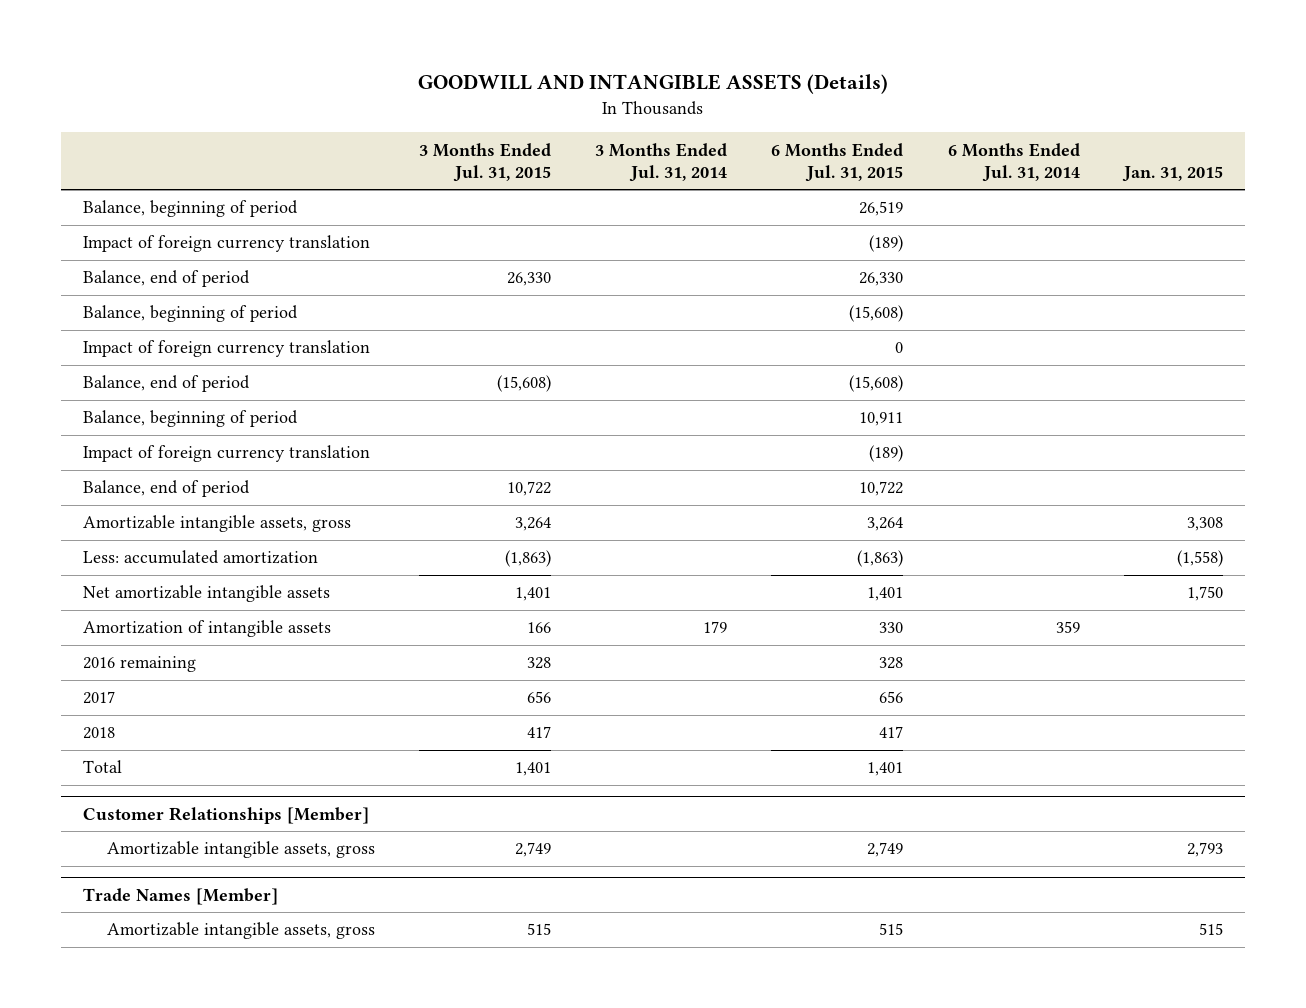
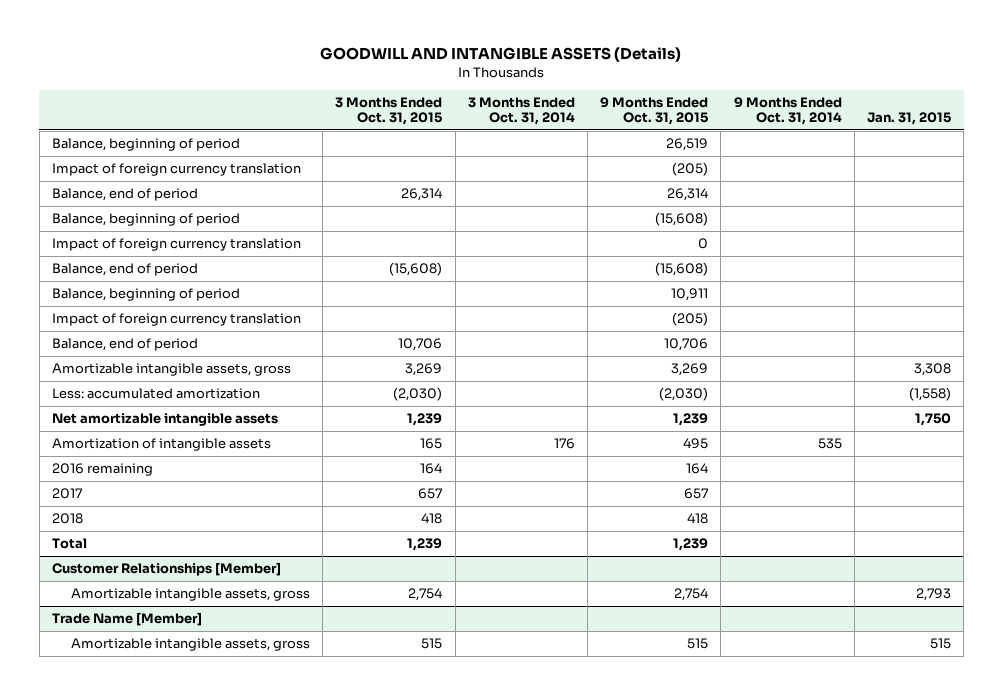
[418,142,551,182] 3 Months Ended Jul. 31, 2015 -> none
[595,142,728,182] 3 Months Ended Jul. 31, 2014 -> none
[771,142,904,182] 6 Months Ended Jul. 31, 2015 -> none
[947,142,1080,182] 6 Months Ended Jul. 31, 2014 -> none
none -> [335,96,443,125] 3 Months Ended Oct. 31, 2015
none -> [467,96,575,125] 3 Months Ended Oct. 31, 2014
none -> [600,96,709,125] 9 Months Ended Oct. 31, 2015
none -> [733,96,842,125] 9 Months Ended Oct. 31, 2014
[83,887,279,905] Trade Names [Member] -> [51,612,202,627] Trade Name [Member]

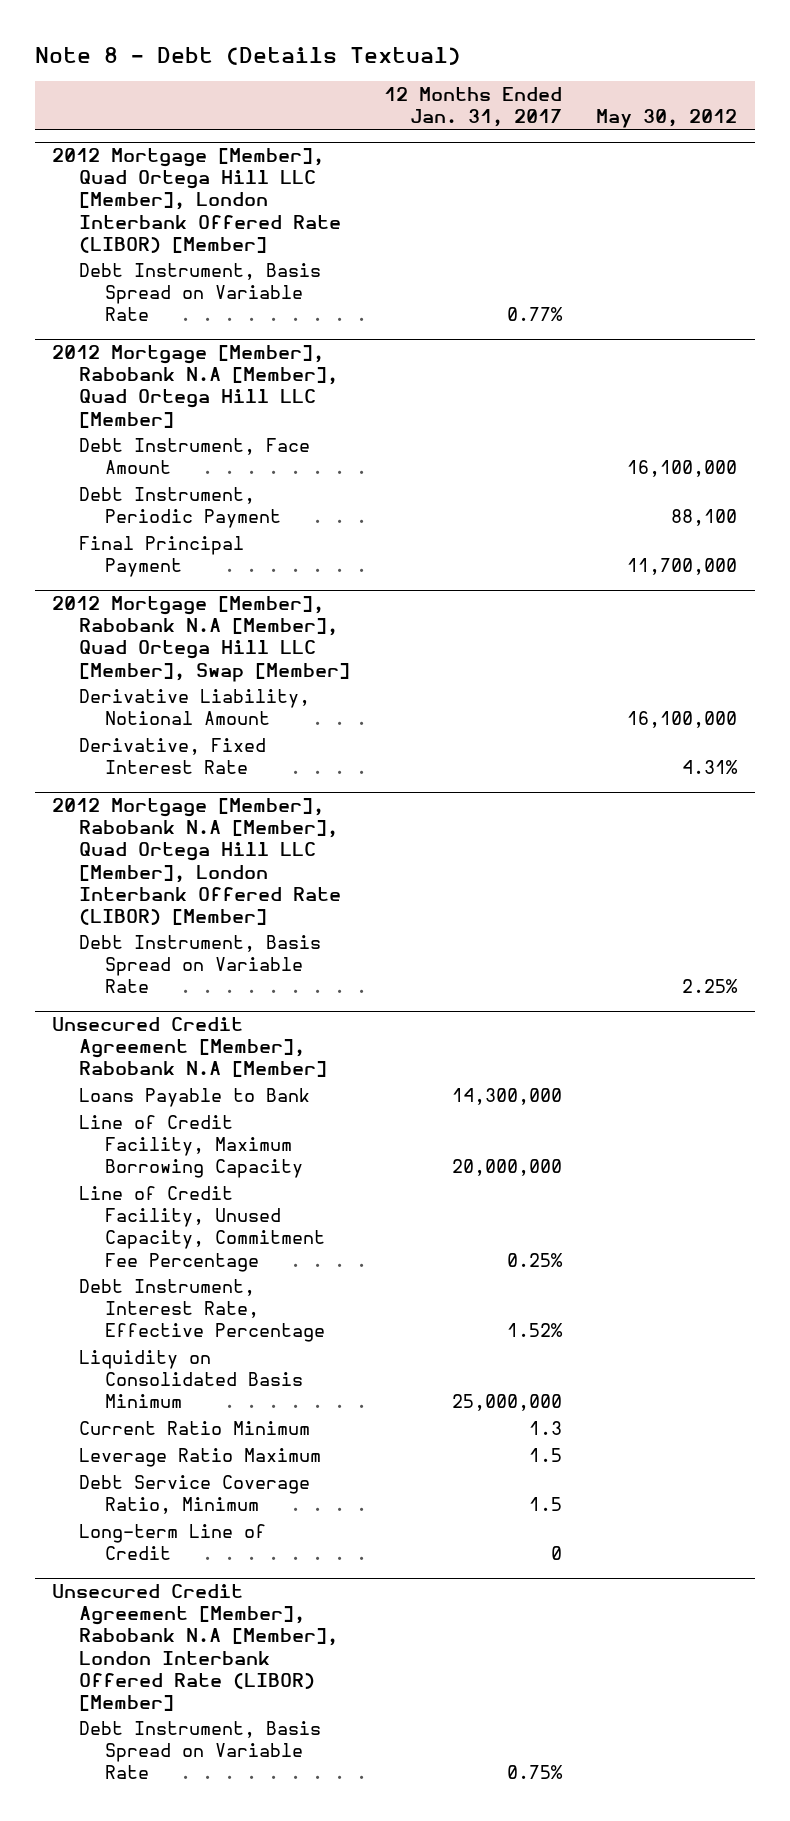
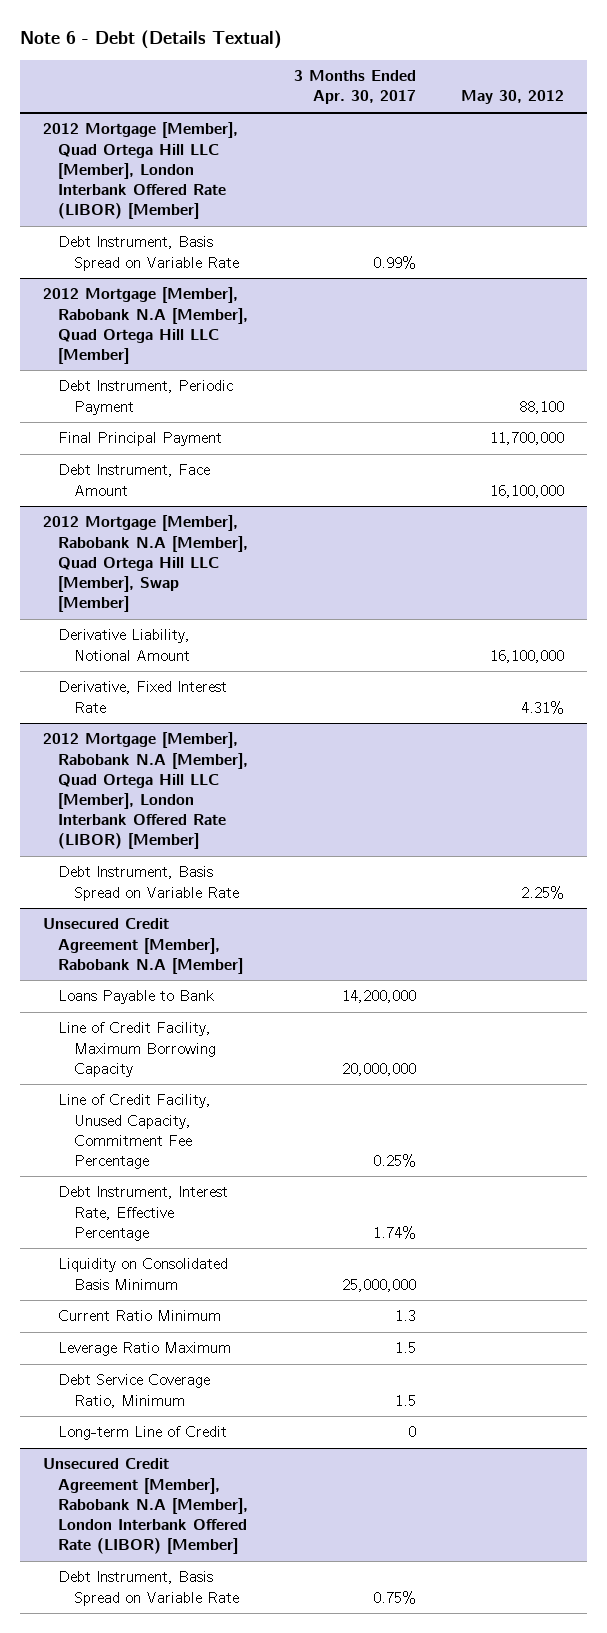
[35,46,462,65] Note 8 - Debt (Details Textual) -> [19,30,282,50] Note 6 - Debt (Details Textual)
[383,87,562,128] 12 Months Ended Jan. 31, 2017 -> none
none -> [293,70,416,105] 3 Months Ended Apr. 30, 2017
[78,438,310,475] Debt Instrument, Face Amount -> [58,464,211,496] Debt Instrument, Face Amount

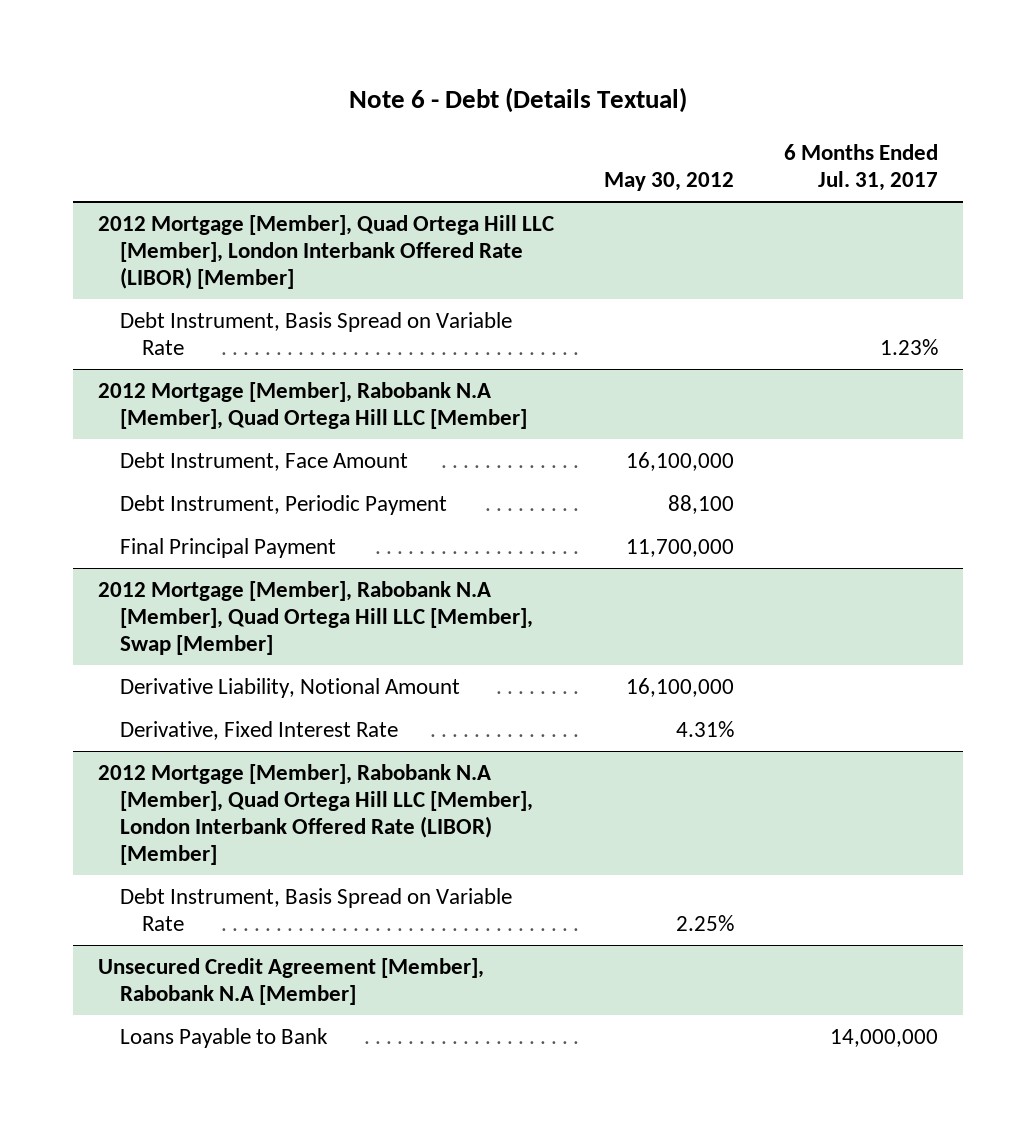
[293,70,416,105] 3 Months Ended Apr. 30, 2017 -> none
none -> [783,144,938,192] 6 Months Ended Jul. 31, 2017
[58,464,211,496] Debt Instrument, Face Amount -> [120,451,409,471] Debt Instrument, Face Amount
[58,1022,217,1077] Line of Credit Facility, Maximum Borrowing Capacity -> none
[58,1094,212,1169] Line of Credit Facility, Unused Capacity, Commitment Fee Percentage -> none
[58,1186,229,1241] Debt Instrument, Interest Rate, Effective Percentage -> none
[58,1258,229,1290] Liquidity on Consolidated Basis Minimum -> none
[58,1310,222,1322] Current Ratio Minimum -> none
[58,1342,232,1357] Leverage Ratio Maximum -> none
[58,1374,211,1408] Debt Service Coverage Ratio, Minimum -> none
[58,1426,228,1441] Long-term Line of Credit -> none
[42,1458,249,1554] Unsecured Credit Agreement [Member], Rabobank N.A [Member], London Interbank Offered Rate (LIBOR) [Member] -> none
[58,1571,240,1606] Debt Instrument, Basis Spread on Variable Rate -> none

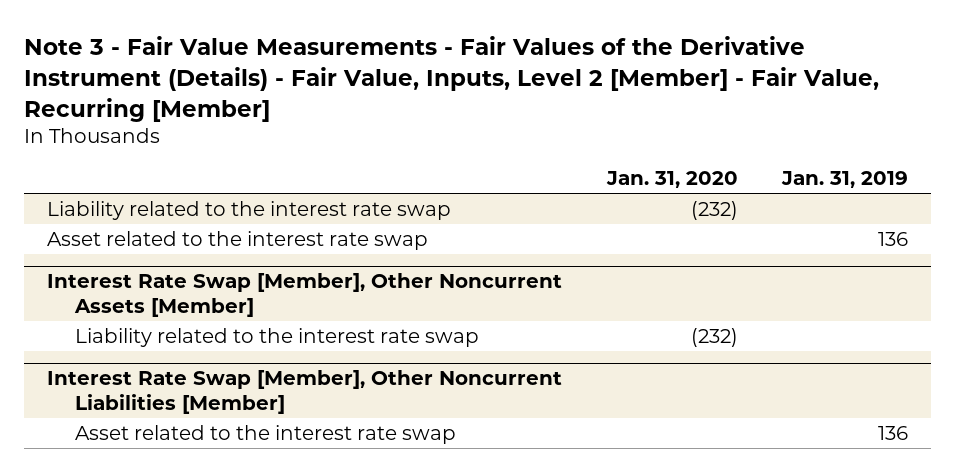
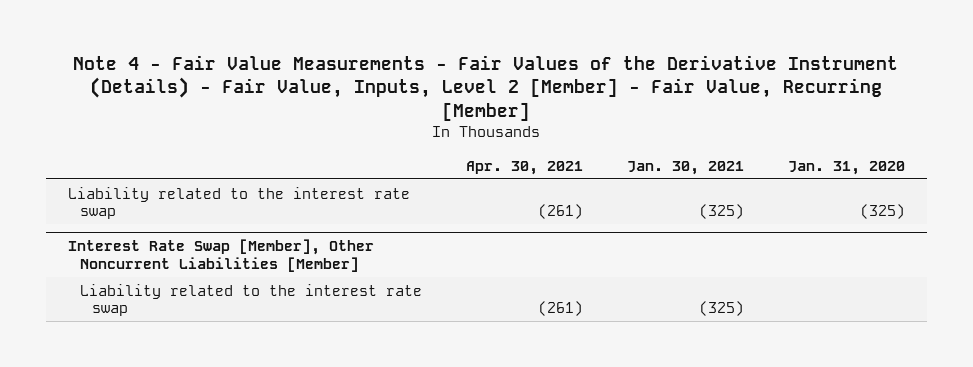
[24,36,880,122] Note 3 - Fair Value Measurements - Fair Values of the Derivative Instrument (Details) - Fair Value, Inputs, Level 2 [Member] - Fair Value, Recurring [Member] -> [73,54,899,121] Note 4 - Fair Value Measurements - Fair Values of the Derivative Instrument (Details) - Fair Value, Inputs, Level 2 [Member] - Fair Value, Recurring [Member]
[781,171,909,189] Jan. 31, 2019 -> none
none -> [465,160,583,175] Apr. 30, 2021
none -> [626,160,744,175] Jan. 30, 2021
[46,230,428,250] Asset related to the interest rate swap -> none
[46,273,562,317] Interest Rate Swap [Member], Other Noncurrent Assets [Member] -> none
[75,327,480,347] Liability related to the interest rate swap -> none
[690,200,738,220] (232) -> [859,204,905,220] (325)
[75,424,457,444] Asset related to the interest rate swap -> [79,283,422,317] Liability related to the interest rate swap

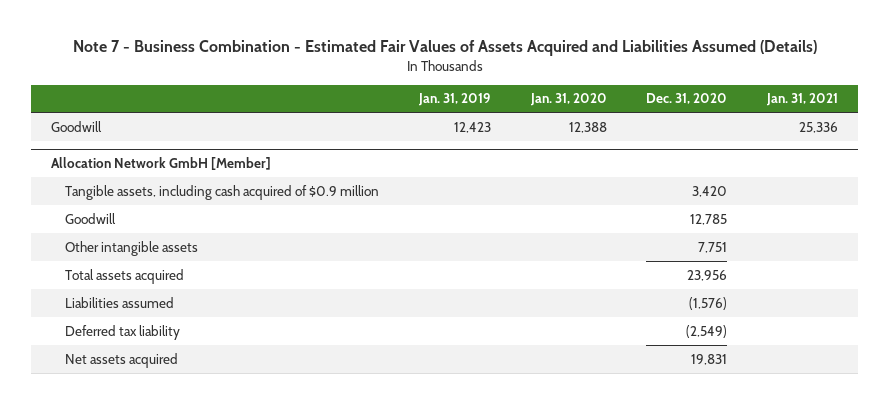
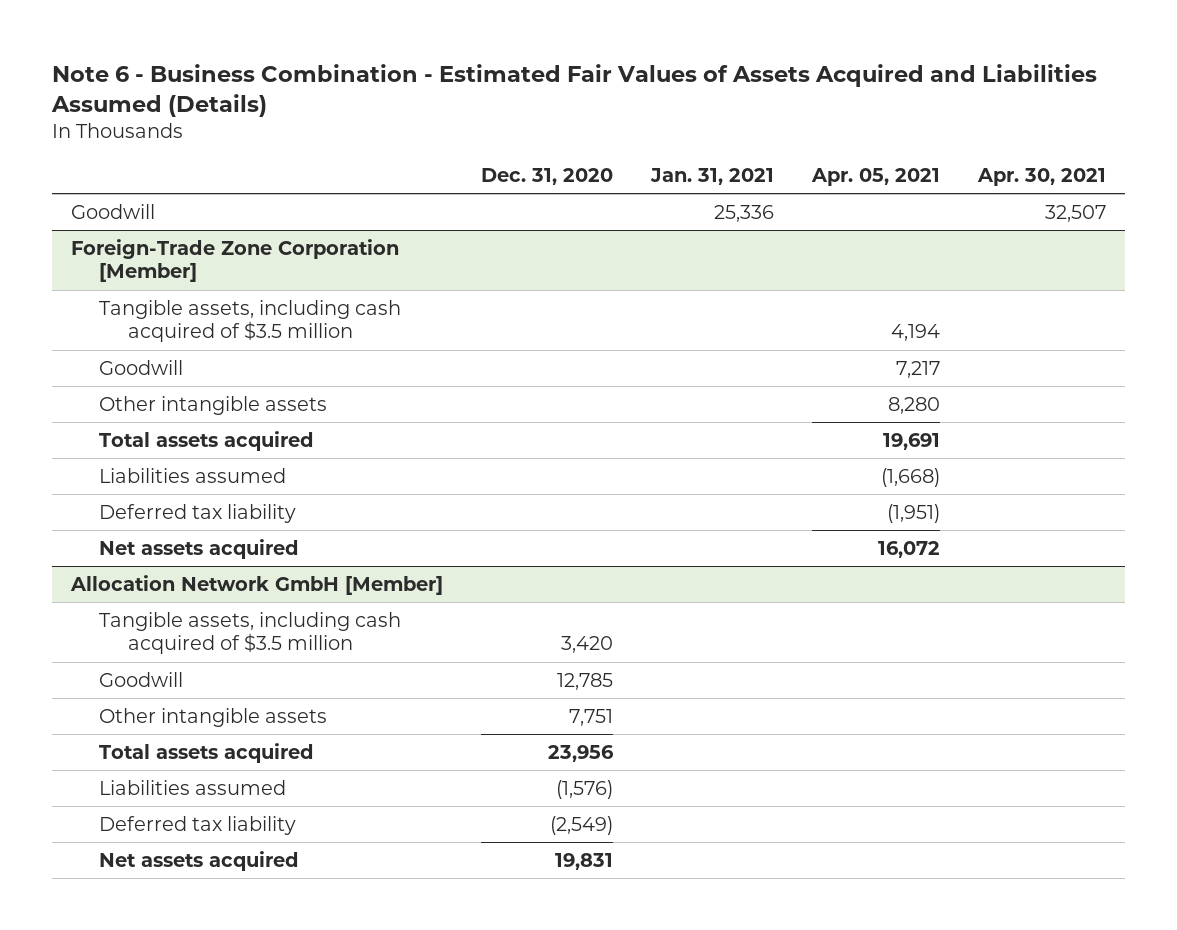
[72,40,817,57] Note 7 - Business Combination - Estimated Fair Values of Assets Acquired and Liabilities Assumed (Details) -> [50,63,1097,117] Note 6 - Business Combination - Estimated Fair Values of Assets Acquired and Liabilities Assumed (Details)
[417,93,491,107] Jan. 31, 2019 -> none
[529,93,607,107] Jan. 31, 2020 -> none
none -> [810,167,940,186] Apr. 05, 2021
none -> [976,167,1106,186] Apr. 30, 2021
none -> [70,238,399,283] Foreign-Trade Zone Corporation [Member]
none -> [99,299,402,343] Tangible assets, including cash acquired of $3.5 million
none -> [99,359,184,375] Goodwill
none -> [99,395,328,415] Other intangible assets
none -> [99,430,315,451] Total assets acquired
none -> [99,467,287,483] Liabilities assumed
none -> [99,503,297,523] Deferred tax liability
none -> [99,538,300,559] Net assets acquired
[65,184,380,200] Tangible assets, including cash acquired of $0.9 million -> [99,611,402,655] Tangible assets, including cash acquired of $3.5 million

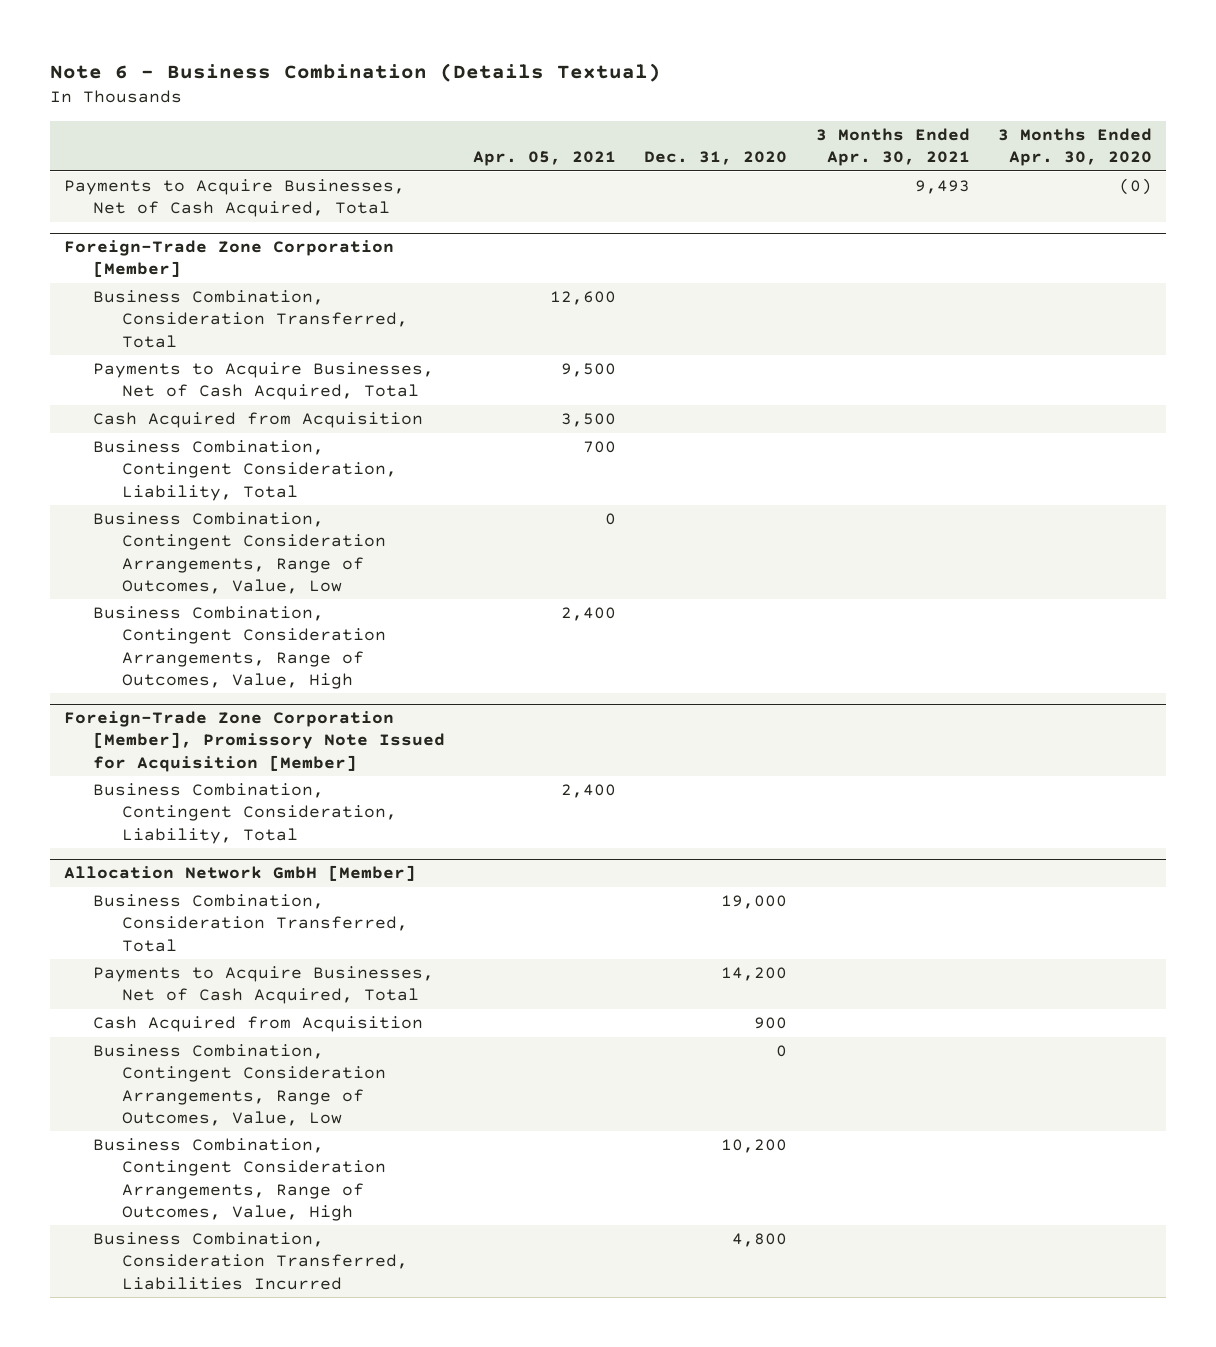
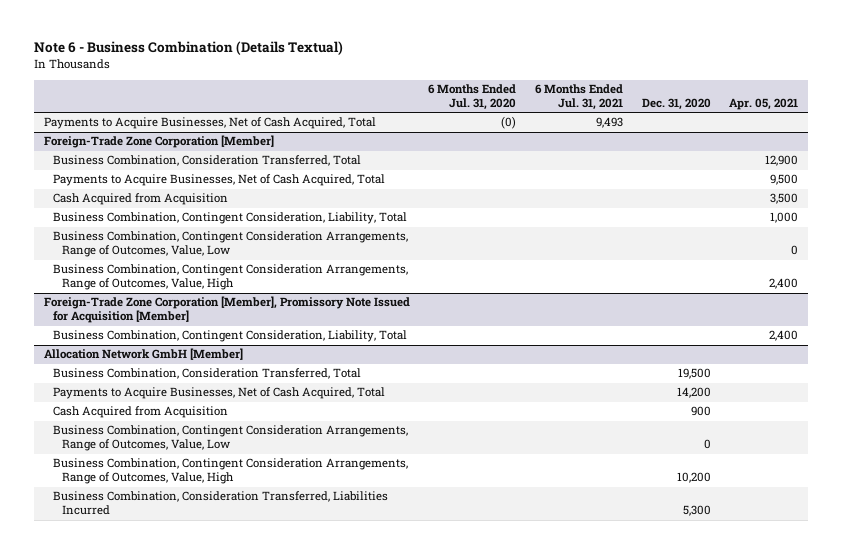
[815,127,970,167] 3 Months Ended Apr. 30, 2021 -> none
[997,127,1152,167] 3 Months Ended Apr. 30, 2020 -> none
none -> [428,84,517,111] 6 Months Ended Jul. 31, 2020
none -> [534,84,623,111] 6 Months Ended Jul. 31, 2021
[549,291,616,306] 12,600 -> [765,155,799,167] 12,900
[582,441,616,454] 700 -> [770,212,799,224] 1,000
[721,895,788,910] 19,000 -> [677,368,711,380] 19,500
[732,1233,788,1248] 4,800 -> [682,505,711,517] 5,300

